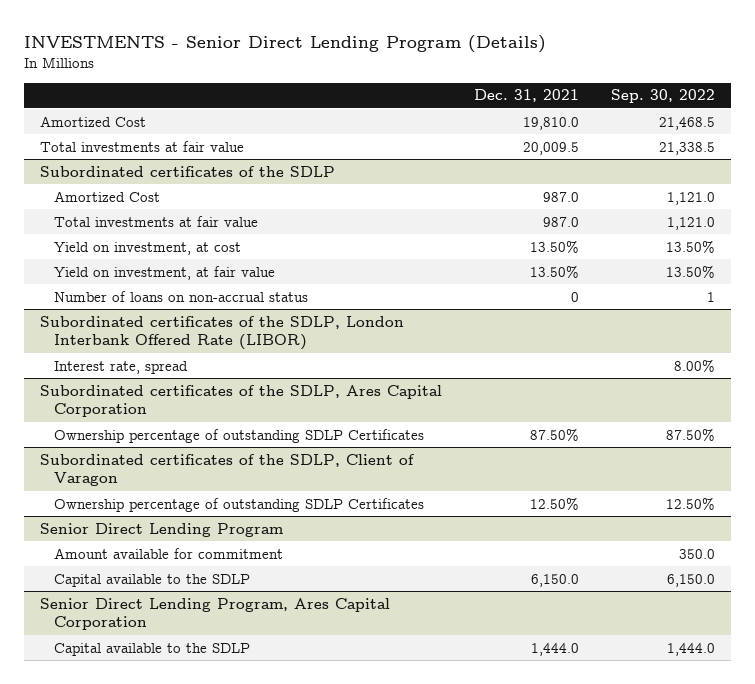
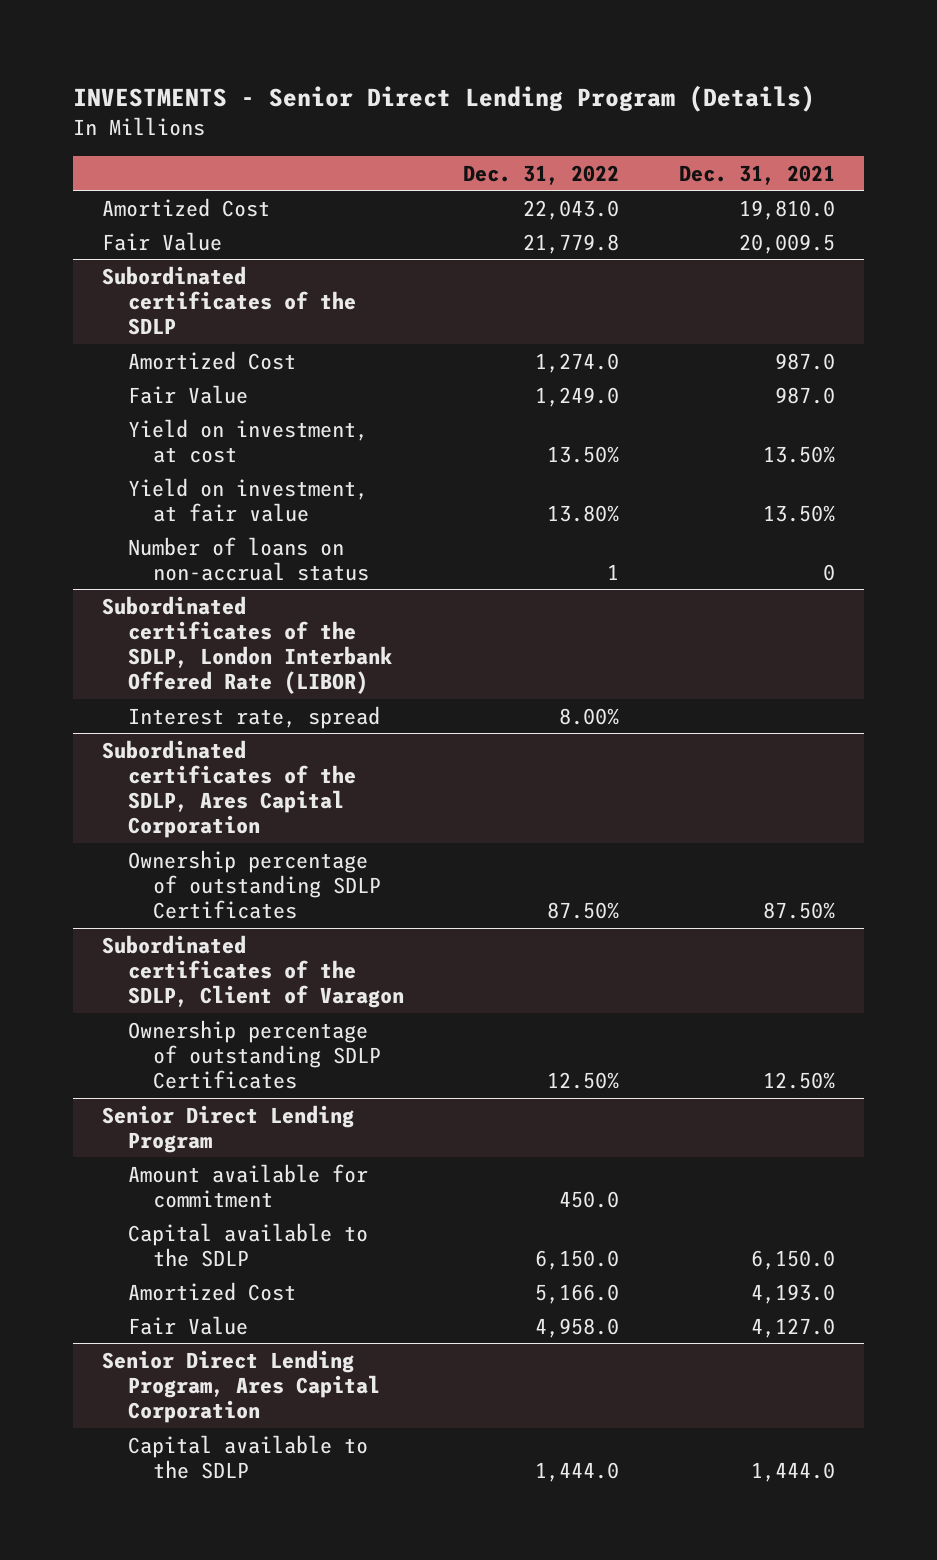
[611,89,716,104] Sep. 30, 2022 -> none
none -> [463,164,620,185] Dec. 31, 2022
[40,140,245,152] Total investments at fair value -> [102,231,223,251] Fair Value
[54,215,259,227] Total investments at fair value -> [127,384,248,404] Fair Value
none -> [127,1281,296,1301] Amortized Cost
none -> [127,1315,248,1335] Fair Value

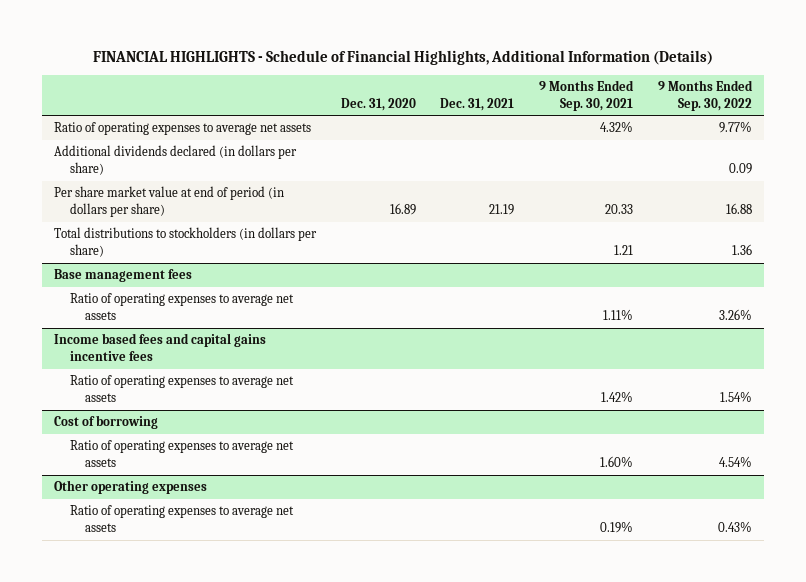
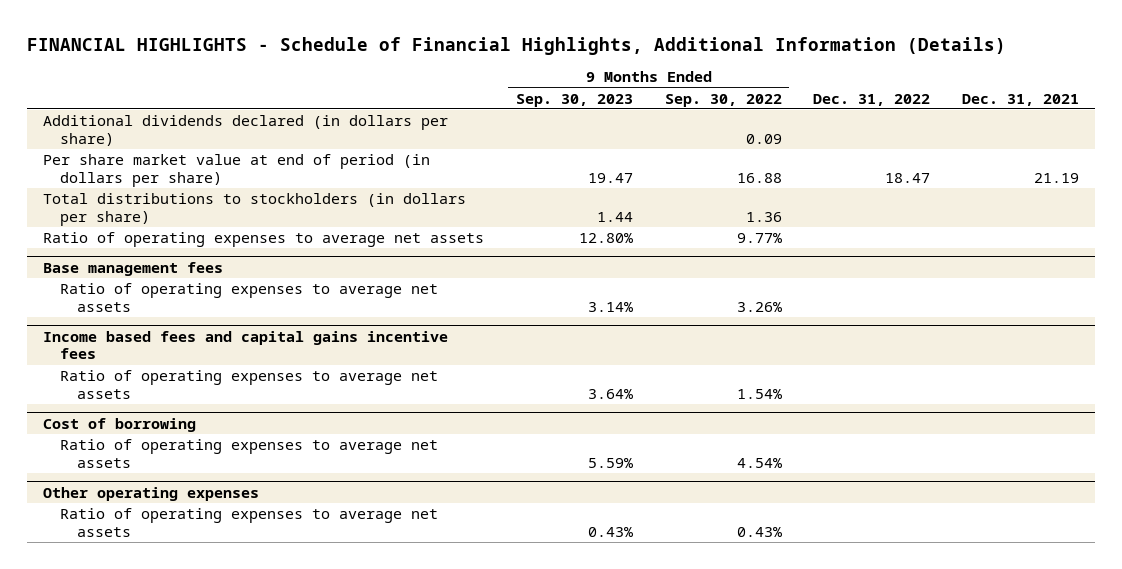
[340,97,416,111] Dec. 31, 2020 -> none
[538,80,634,111] 9 Months Ended Sep. 30, 2021 -> none
none -> [515,93,633,107] Sep. 30, 2023
none -> [813,93,931,106] Dec. 31, 2022
[53,122,311,136] Ratio of operating expenses to average net assets -> [43,232,485,248] Ratio of operating expenses to average net assets

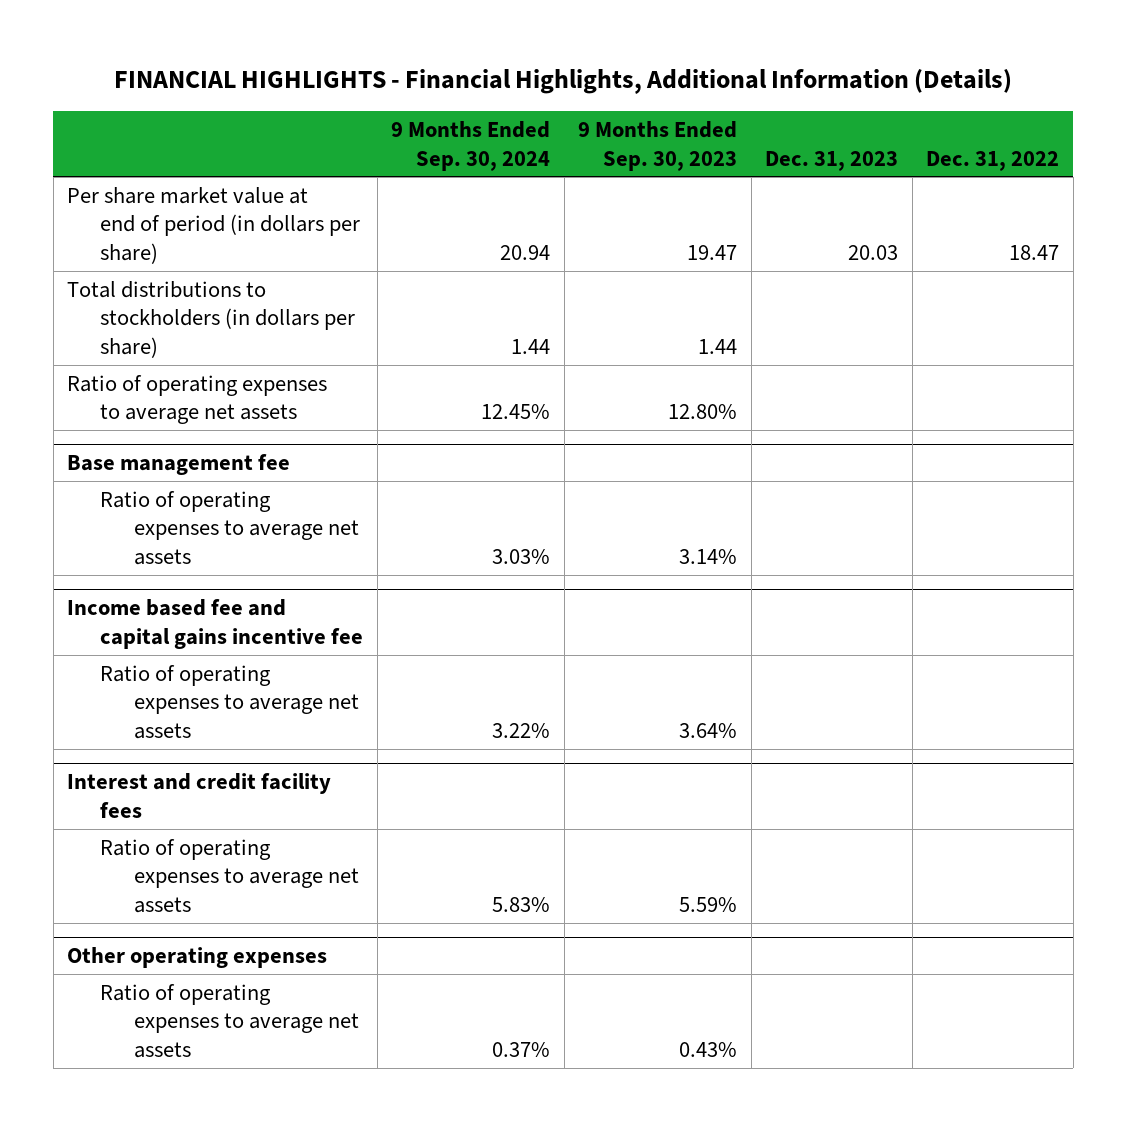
[27,36,1007,55] FINANCIAL HIGHLIGHTS - Schedule of Financial Highlights, Additional Information (Details) -> [114,69,1013,95] FINANCIAL HIGHLIGHTS - Financial Highlights, Additional Information (Details)
[664,93,782,107] Sep. 30, 2022 -> none
[961,93,1079,106] Dec. 31, 2021 -> none
none -> [391,120,551,171] 9 Months Ended Sep. 30, 2024
none -> [765,150,899,171] Dec. 31, 2023
[43,115,449,146] Additional dividends declared (in dollars per share) -> none
[43,261,224,276] Base management fees -> [67,454,291,476] Base management fee
[43,330,449,360] Income based fees and capital gains incentive fees -> [67,599,364,649] Income based fee and capital gains incentive fee
[43,417,197,432] Cost of borrowing -> none
none -> [67,773,332,818] Interest and credit facility fees

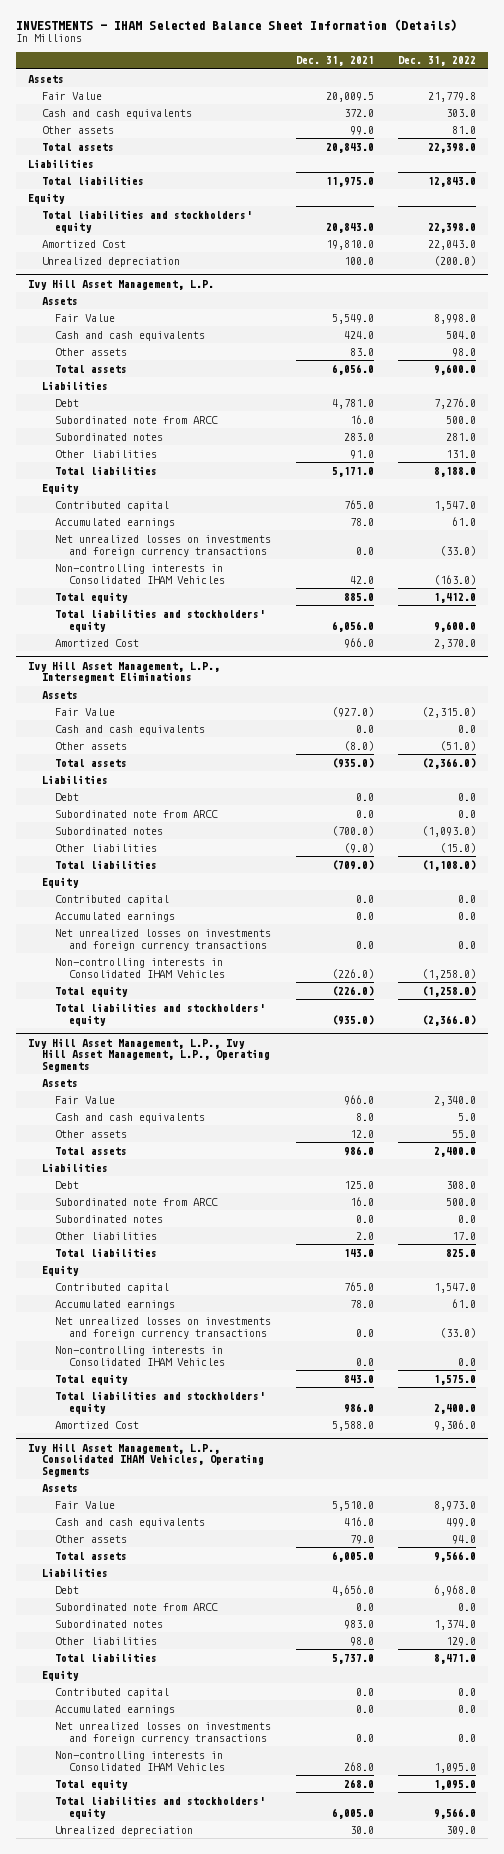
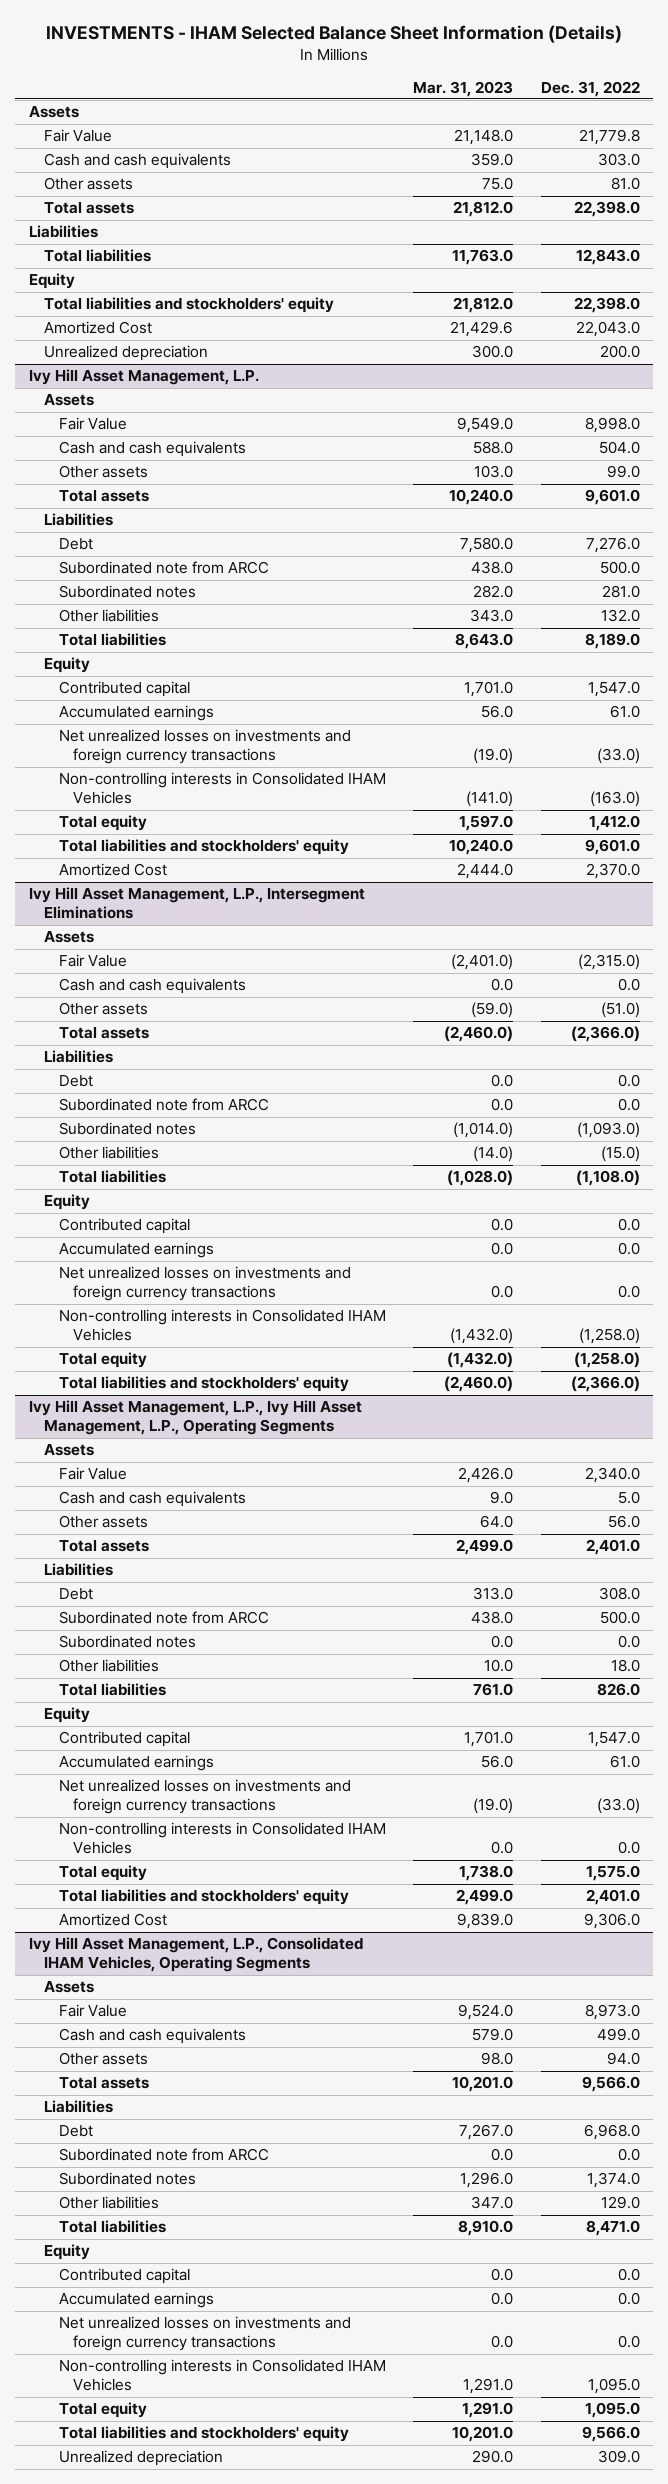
[295,56,374,67] Dec. 31, 2021 -> none
none -> [413,80,514,97] Mar. 31, 2023
[433,255,476,266] (200.0) -> [599,345,640,359] 200.0
[451,347,476,357] 98.0 -> [606,465,640,479] 99.0
[433,363,476,375] 9,600.0 -> [584,489,640,506] 9,601.0
[445,449,476,458] 131.0 -> [600,609,640,623] 132.0
[433,466,476,477] 8,188.0 -> [584,633,640,650] 8,189.0
[433,620,476,632] 9,600.0 -> [584,839,640,856] 9,601.0
[451,1129,476,1138] 55.0 -> [607,1515,640,1529] 56.0
[433,1146,476,1157] 2,400.0 -> [585,1539,640,1556] 2,401.0
[451,1231,476,1240] 17.0 -> [610,1659,640,1673] 18.0
[445,1248,476,1257] 825.0 -> [596,1683,640,1697] 826.0
[433,1403,476,1414] 2,400.0 -> [585,1889,640,1906] 2,401.0

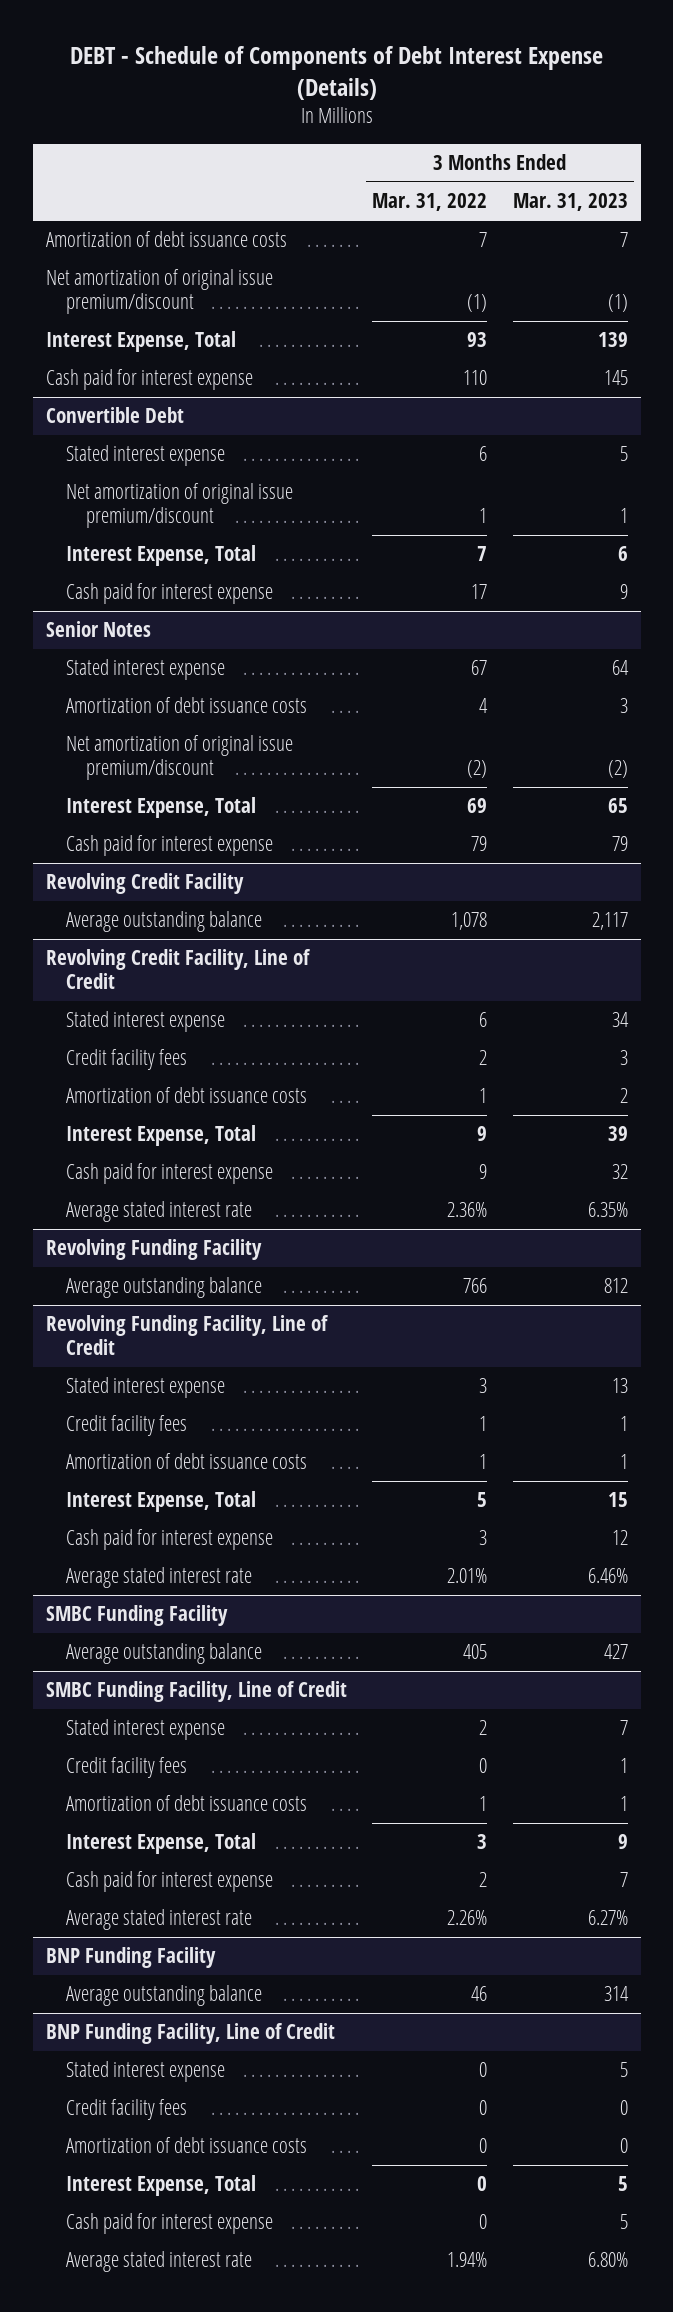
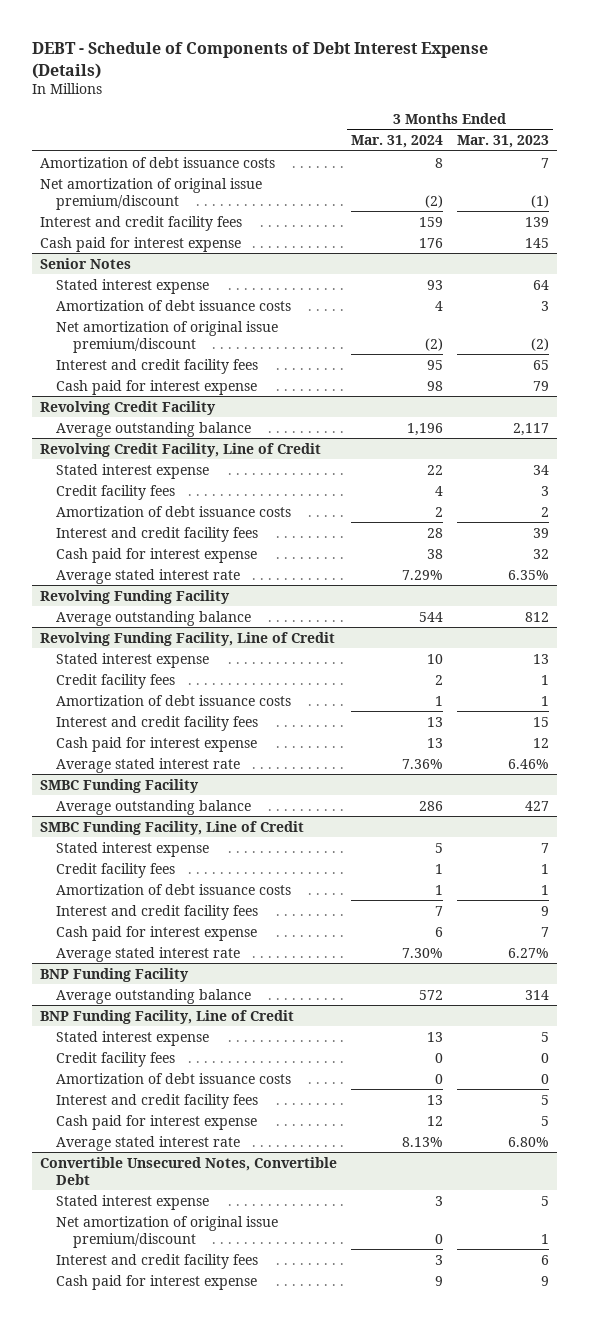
[372,193,488,212] Mar. 31, 2022 -> none
none -> [351,135,444,149] Mar. 31, 2024
[45,331,236,353] Interest Expense, Total -> [39,215,242,231] Interest and credit facility fees
[45,407,184,424] Convertible Debt -> none
[65,445,225,467] Stated interest expense -> none
[65,483,293,528] Net amortization of original issue premium/discount -> none
[65,545,256,567] Interest Expense, Total -> none
[65,583,273,605] Cash paid for interest expense -> none
[65,797,256,819] Interest Expense, Total -> [56,358,259,374] Interest and credit facility fees
[65,1125,256,1147] Interest Expense, Total -> [56,526,259,542] Interest and credit facility fees
[65,1491,256,1513] Interest Expense, Total -> [56,715,259,731] Interest and credit facility fees
[65,1833,256,1855] Interest Expense, Total -> [56,904,259,920] Interest and credit facility fees
[65,2175,256,2197] Interest Expense, Total -> [56,1093,259,1109] Interest and credit facility fees
none -> [39,1156,337,1185] Convertible Unsecured Notes, Convertible Debt
none -> [56,1194,210,1210] Stated interest expense
none -> [56,1215,279,1248] Net amortization of original issue premium/discount
none -> [56,1253,259,1269] Interest and credit facility fees
none -> [56,1274,258,1290] Cash paid for interest expense

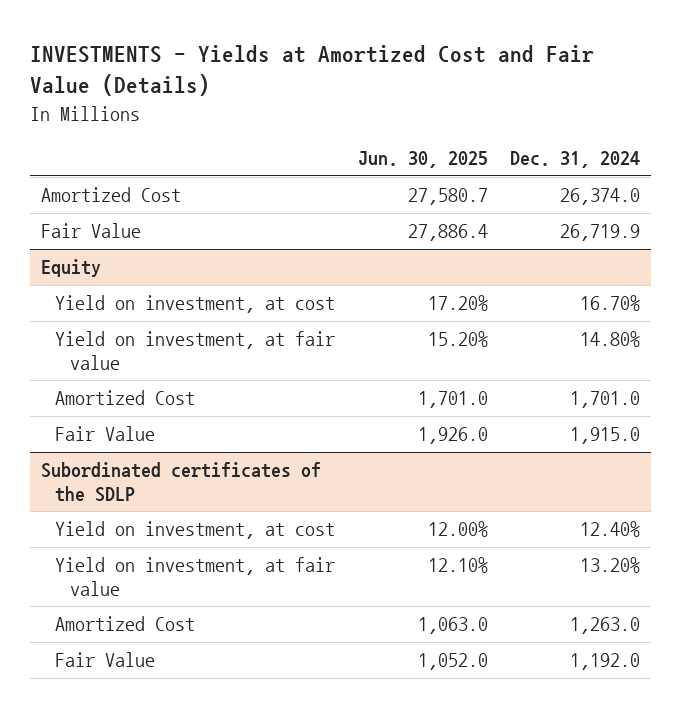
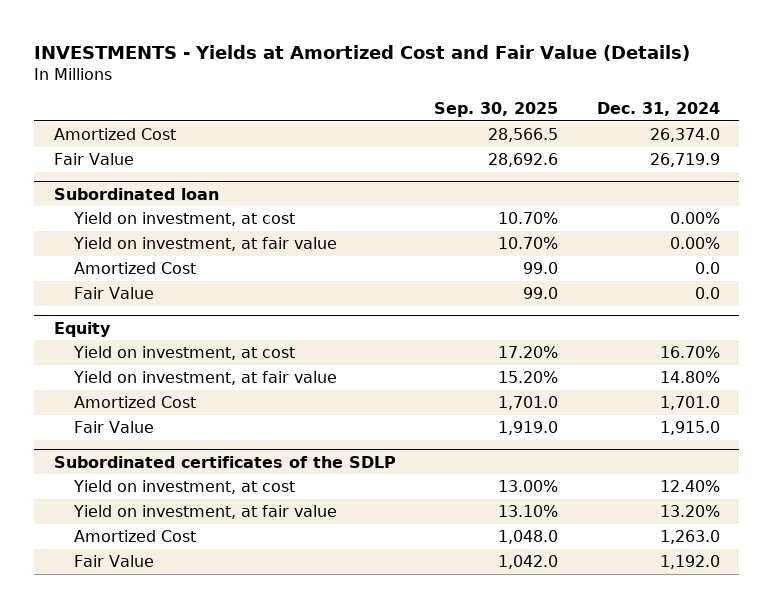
[357,151,488,169] Jun. 30, 2025 -> none
none -> [434,102,559,118] Sep. 30, 2025
none -> [53,187,219,200] Subordinated loan
none -> [72,212,295,227] Yield on investment, at cost
none -> [72,237,337,252] Yield on investment, at fair value
none -> [73,262,196,275] Amortized Cost
none -> [73,287,154,300] Fair Value

